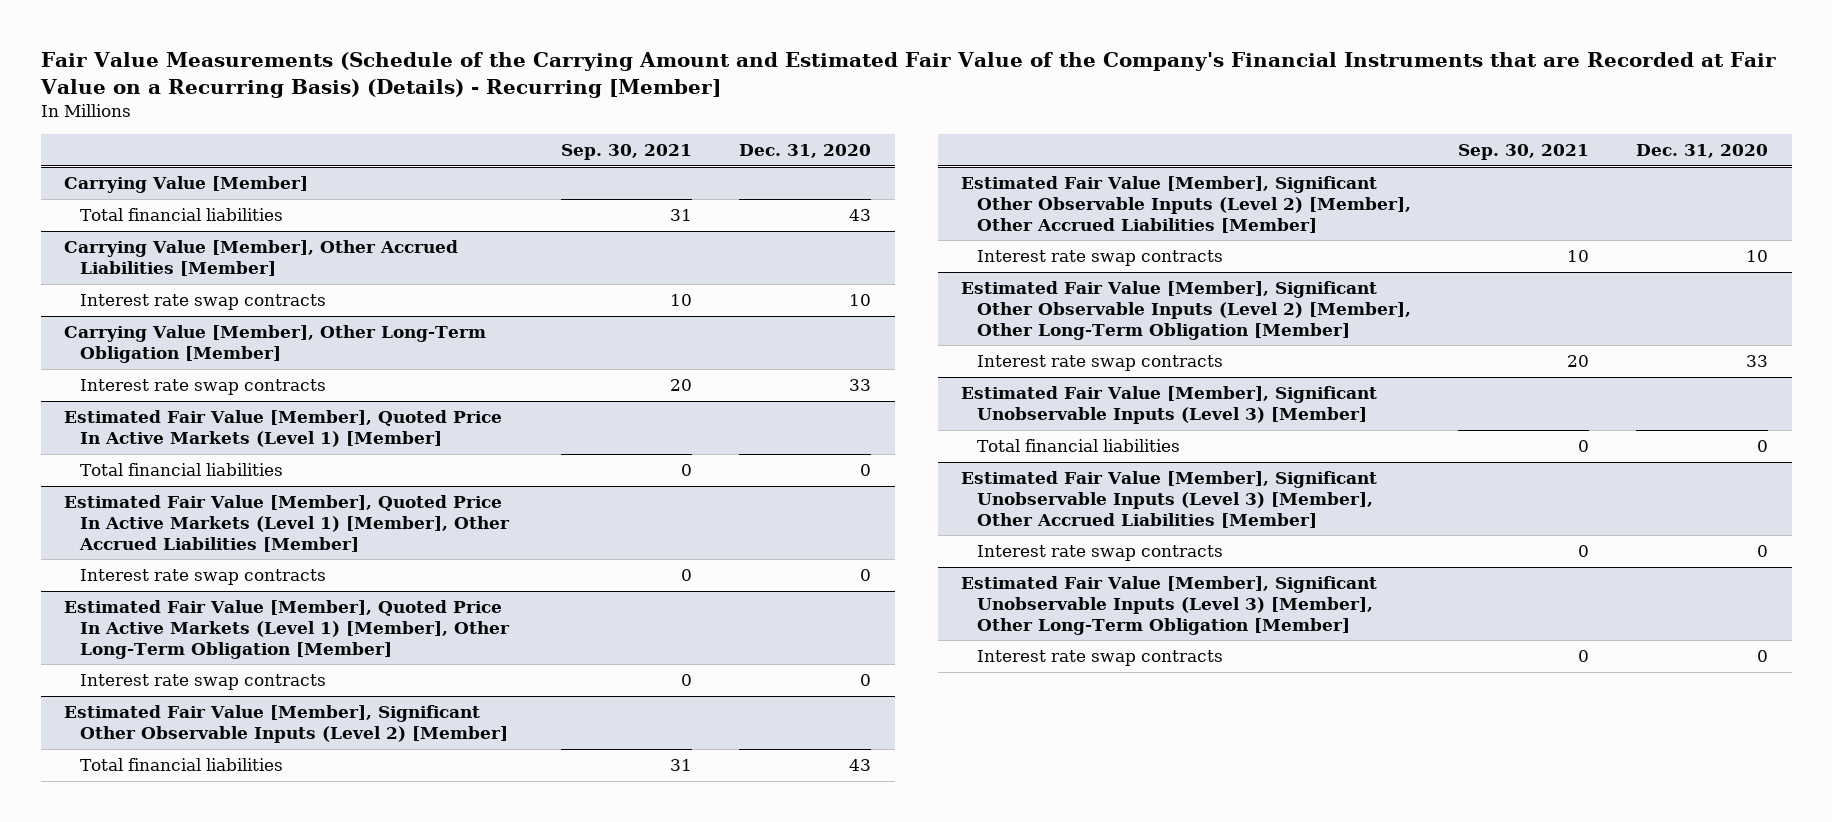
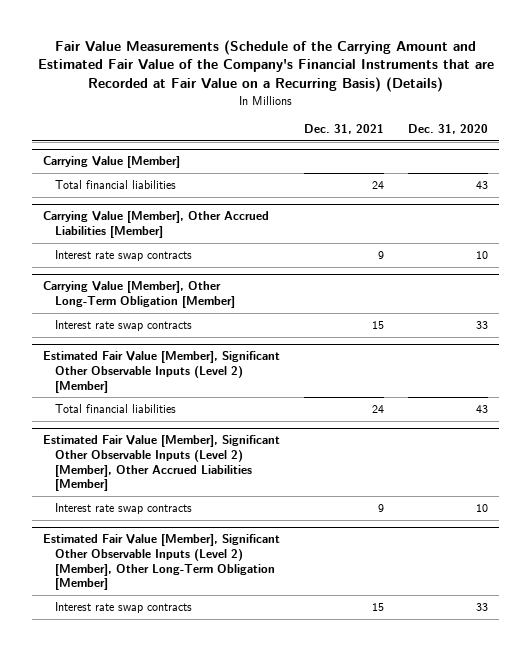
[39,52,1776,98] Fair Value Measurements (Schedule of the Carrying Amount and Estimated Fair Value of the Company's Financial Instruments that are Recorded at Fair Value on a Recurring Basis) (Details) - Recurring [Member] -> [37,39,494,93] Fair Value Measurements (Schedule of the Carrying Amount and Estimated Fair Value of the Company's Financial Instruments that are Recorded at Fair Value on a Recurring Basis) (Details)
[561,144,693,161] Sep. 30, 2021 -> none
none -> [304,124,385,135] Dec. 31, 2021
[64,410,503,447] Estimated Fair Value [Member], Quoted Price In Active Markets (Level 1) [Member] -> none
[80,463,284,477] Total financial liabilities -> none
[64,495,511,552] Estimated Fair Value [Member], Quoted Price In Active Markets (Level 1) [Member], Other Accrued Liabilities [Member] -> none
[80,569,327,586] Interest rate swap contracts -> none
[64,600,511,659] Estimated Fair Value [Member], Quoted Price In Active Markets (Level 1) [Member], Other Long-Term Obligation [Member] -> none
[80,674,327,691] Interest rate swap contracts -> none
[960,386,1377,424] Estimated Fair Value [Member], Significant Unobservable Inputs (Level 3) [Member] -> none
[977,439,1181,453] Total financial liabilities -> none
[960,471,1377,528] Estimated Fair Value [Member], Significant Unobservable Inputs (Level 3) [Member], Other Accrued Liabilities [Member] -> none
[977,545,1224,562] Interest rate swap contracts -> none
[960,576,1377,635] Estimated Fair Value [Member], Significant Unobservable Inputs (Level 3) [Member], Other Long-Term Obligation [Member] -> none
[977,650,1224,667] Interest rate swap contracts -> none

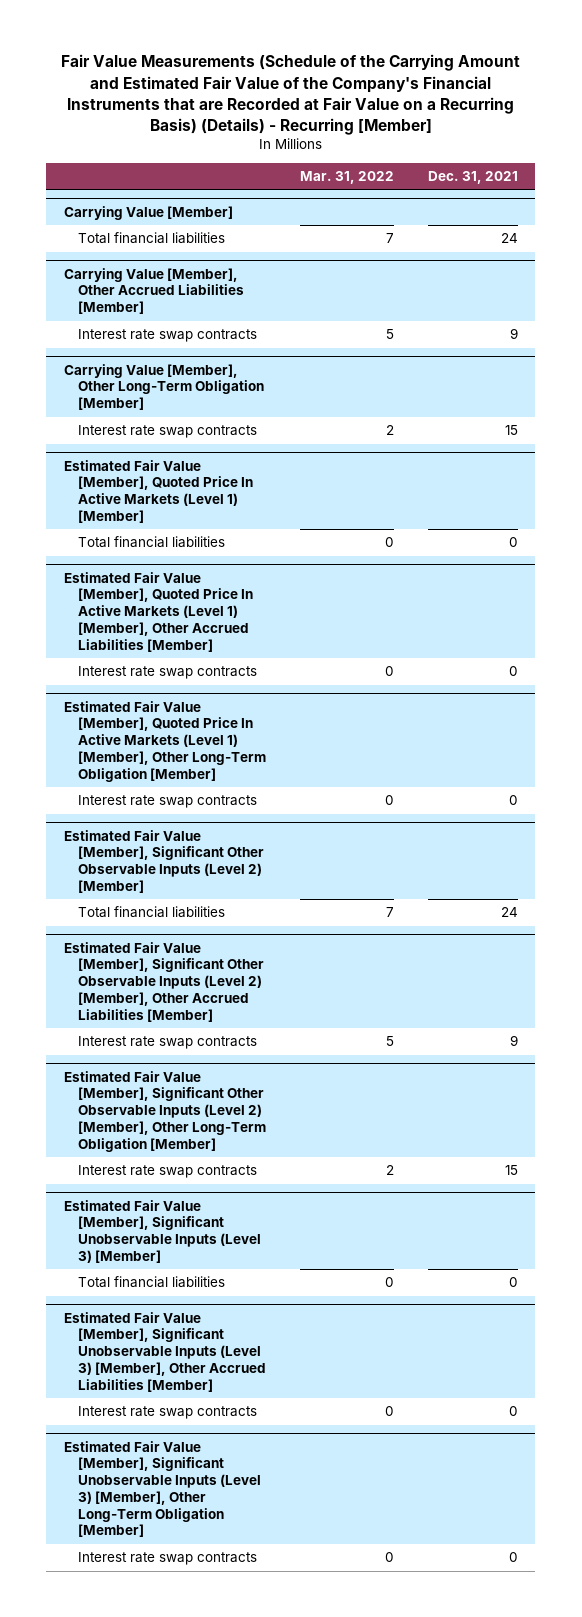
[37,39,494,93] Fair Value Measurements (Schedule of the Carrying Amount and Estimated Fair Value of the Company's Financial Instruments that are Recorded at Fair Value on a Recurring Basis) (Details) -> [60,54,520,135] Fair Value Measurements (Schedule of the Carrying Amount and Estimated Fair Value of the Company's Financial Instruments that are Recorded at Fair Value on a Recurring Basis) (Details) - Recurring [Member]
[407,124,488,135] Dec. 31, 2020 -> none
none -> [300,170,395,184] Mar. 31, 2022
none -> [63,459,253,523] Estimated Fair Value [Member], Quoted Price In Active Markets (Level 1) [Member]
none -> [77,536,225,549] Total financial liabilities
none -> [63,571,253,652] Estimated Fair Value [Member], Quoted Price In Active Markets (Level 1) [Member], Other Accrued Liabilities [Member]
none -> [77,666,257,680] Interest rate swap contracts
none -> [63,700,266,782] Estimated Fair Value [Member], Quoted Price In Active Markets (Level 1) [Member], Other Long-Term Obligation [Member]
none -> [77,795,257,809] Interest rate swap contracts
none -> [63,1199,261,1263] Estimated Fair Value [Member], Significant Unobservable Inputs (Level 3) [Member]
none -> [77,1276,225,1289] Total financial liabilities
none -> [63,1311,266,1392] Estimated Fair Value [Member], Significant Unobservable Inputs (Level 3) [Member], Other Accrued Liabilities [Member]
none -> [77,1406,257,1420] Interest rate swap contracts
none -> [63,1440,261,1538] Estimated Fair Value [Member], Significant Unobservable Inputs (Level 3) [Member], Other Long-Term Obligation [Member]
none -> [77,1552,257,1566] Interest rate swap contracts

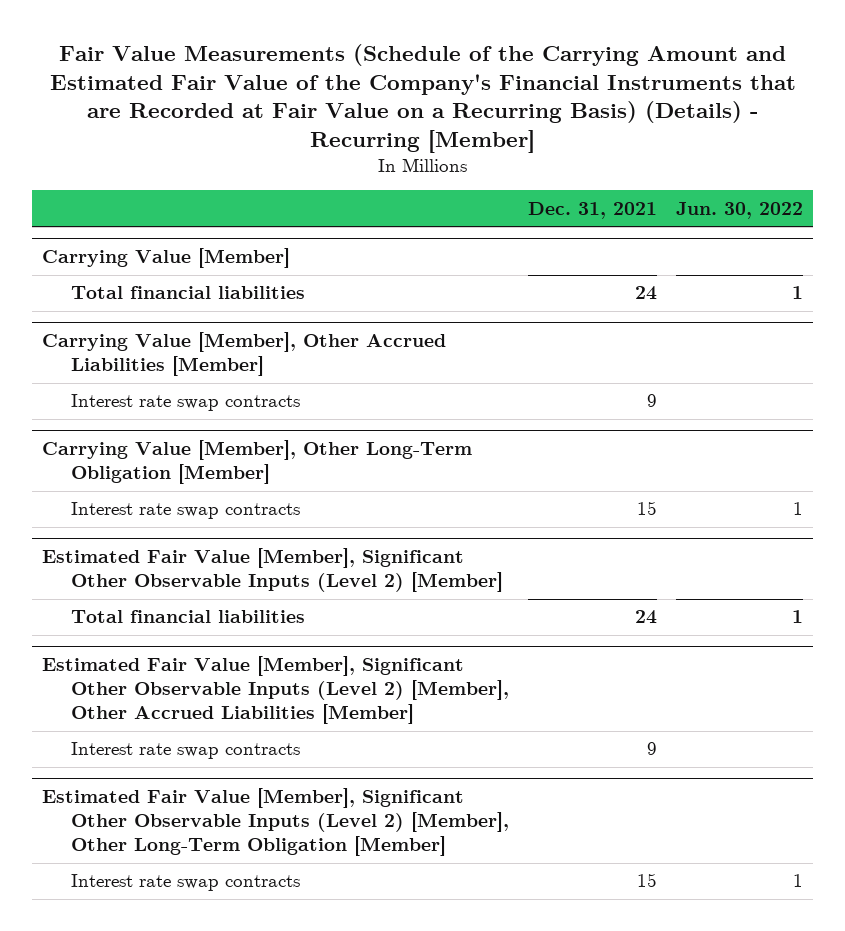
[300,170,395,184] Mar. 31, 2022 -> none
none -> [676,201,804,219] Jun. 30, 2022
[63,459,253,523] Estimated Fair Value [Member], Quoted Price In Active Markets (Level 1) [Member] -> none
[77,536,225,549] Total financial liabilities -> none
[63,571,253,652] Estimated Fair Value [Member], Quoted Price In Active Markets (Level 1) [Member], Other Accrued Liabilities [Member] -> none
[77,666,257,680] Interest rate swap contracts -> none
[63,700,266,782] Estimated Fair Value [Member], Quoted Price In Active Markets (Level 1) [Member], Other Long-Term Obligation [Member] -> none
[77,795,257,809] Interest rate swap contracts -> none
[63,1199,261,1263] Estimated Fair Value [Member], Significant Unobservable Inputs (Level 3) [Member] -> none
[77,1276,225,1289] Total financial liabilities -> none
[63,1311,266,1392] Estimated Fair Value [Member], Significant Unobservable Inputs (Level 3) [Member], Other Accrued Liabilities [Member] -> none
[77,1406,257,1420] Interest rate swap contracts -> none
[63,1440,261,1538] Estimated Fair Value [Member], Significant Unobservable Inputs (Level 3) [Member], Other Long-Term Obligation [Member] -> none
[77,1552,257,1566] Interest rate swap contracts -> none

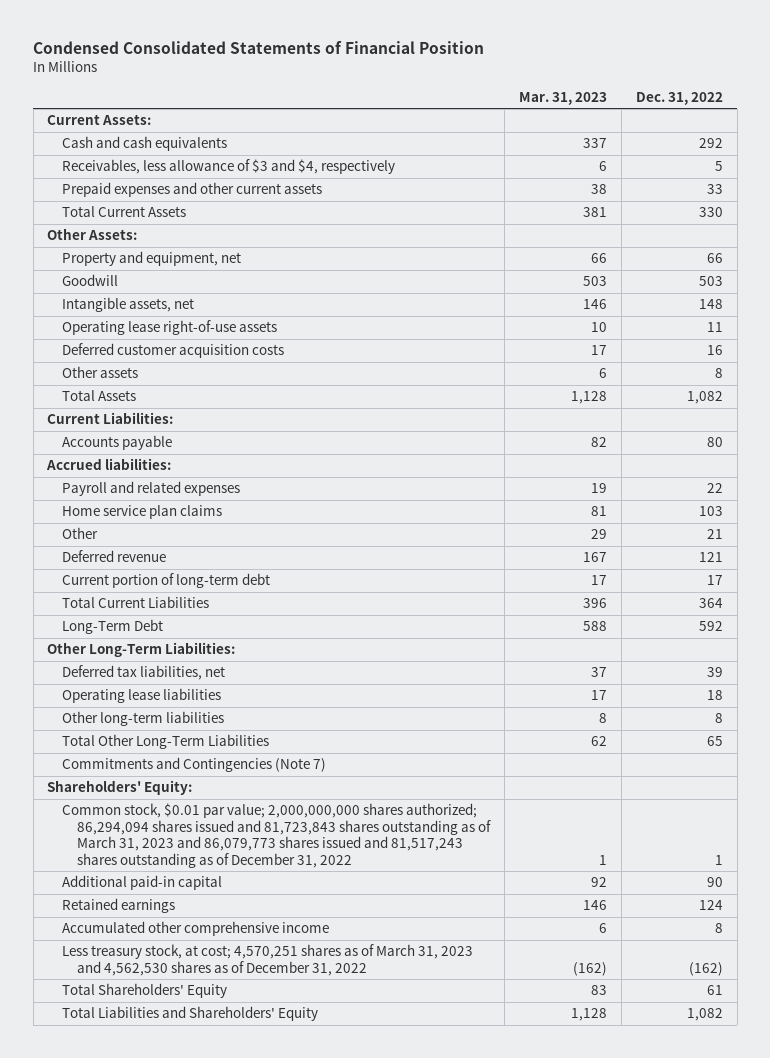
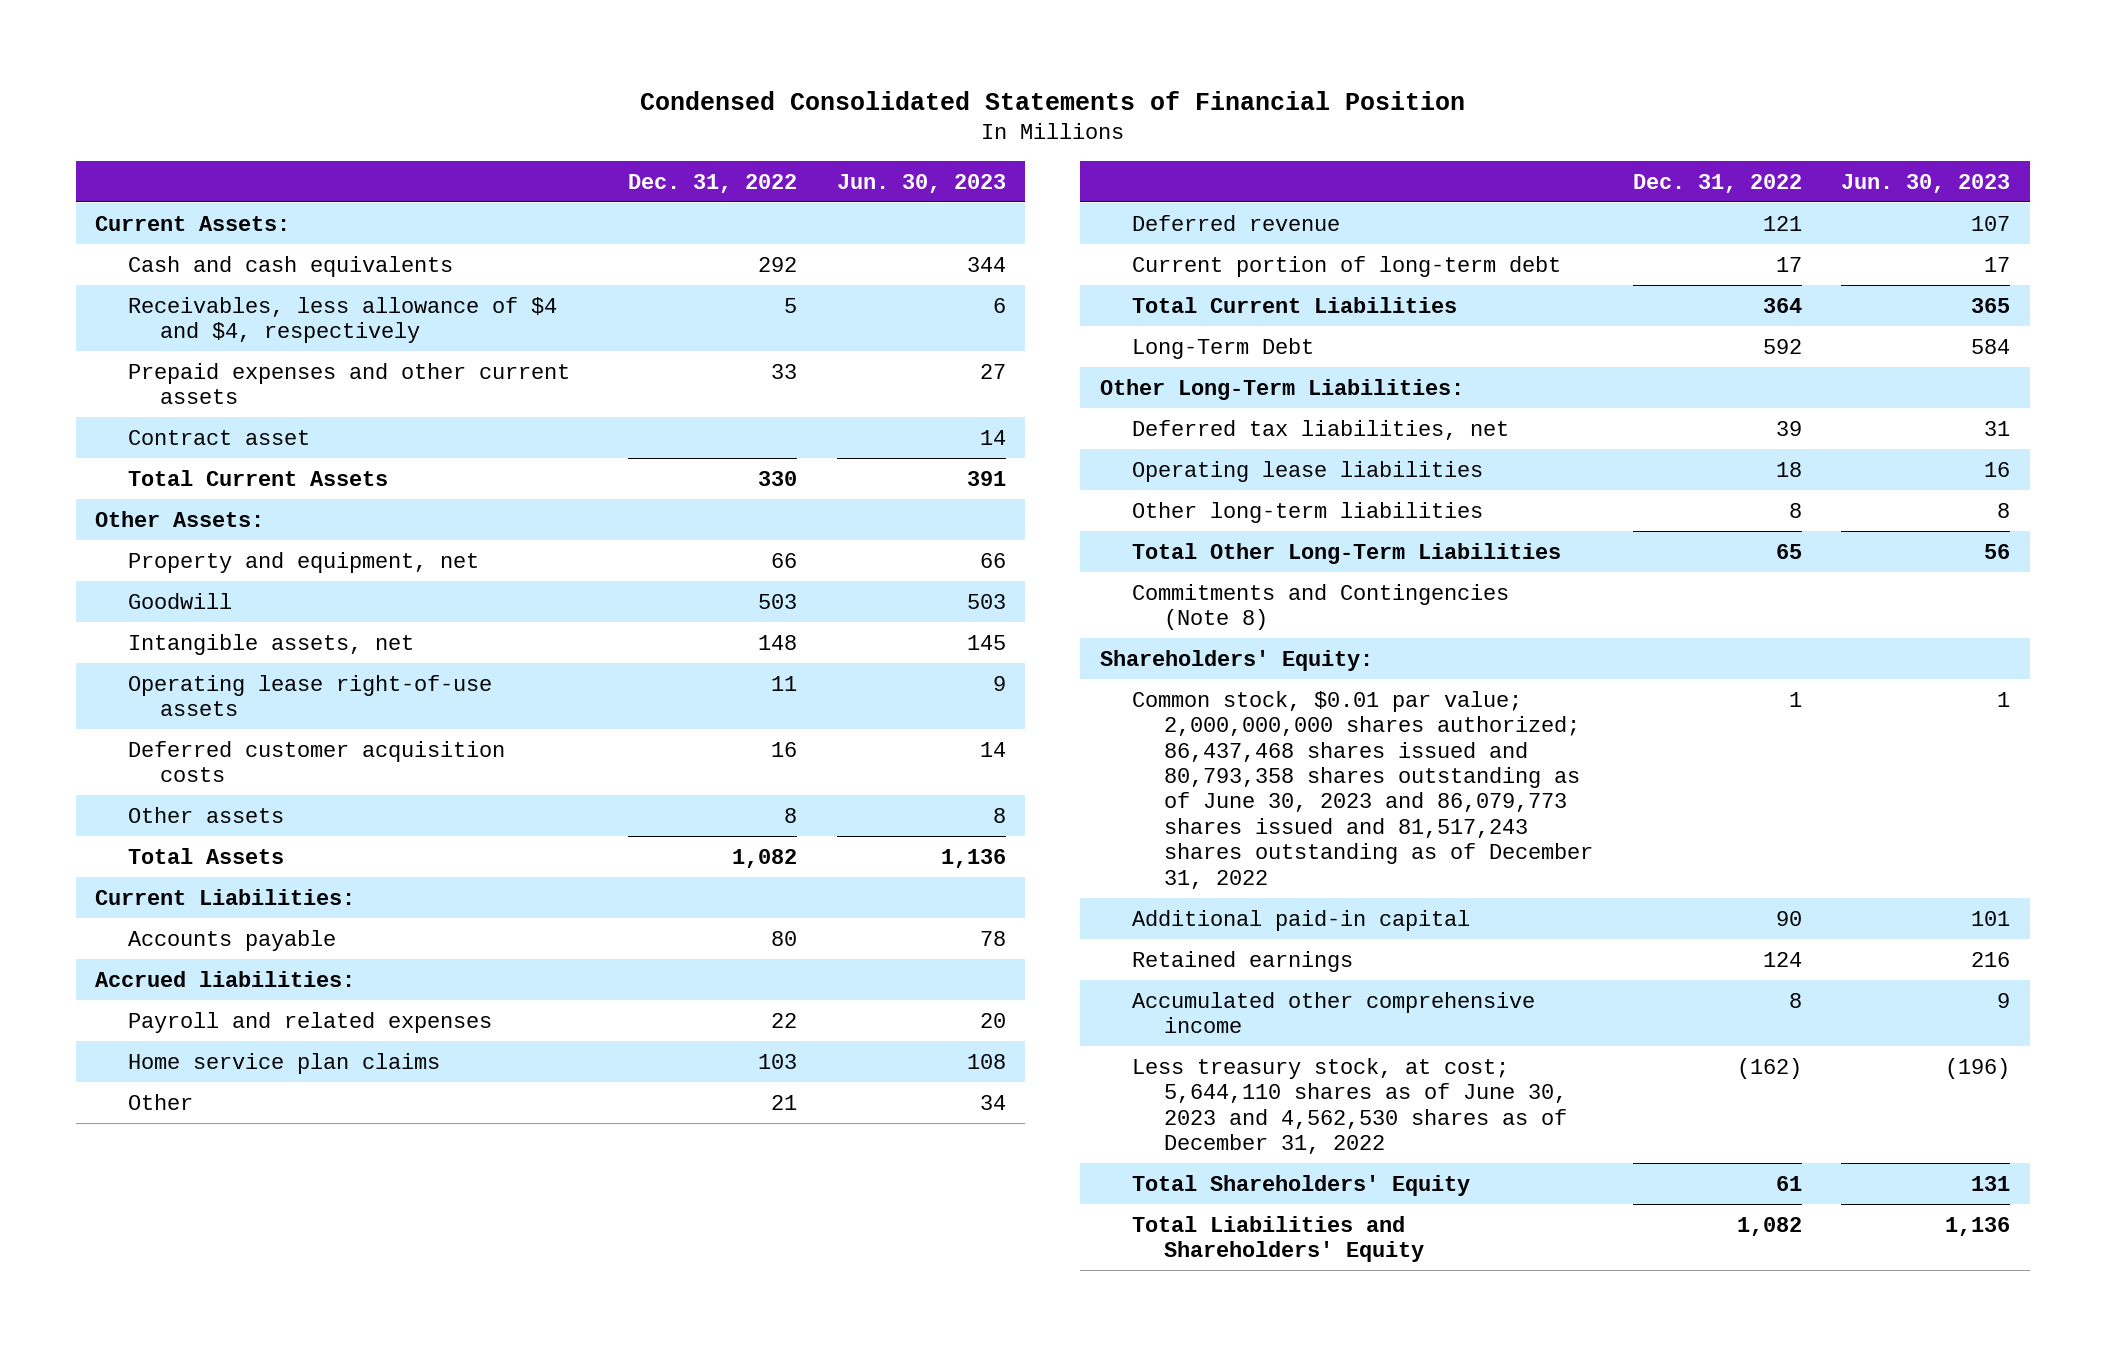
[519,91,608,105] Mar. 31, 2023 -> none
none -> [836,173,1006,193] Jun. 30, 2023
[62,159,396,175] Receivables, less allowance of $3 and $4, respectively -> [127,296,557,344] Receivables, less allowance of $4 and $4, respectively
none -> [127,429,310,445] Contract asset
[62,757,327,773] Commitments and Contingencies (Note 7) -> [1132,583,1510,631] Commitments and Contingencies (Note 8)
[62,803,492,869] Common stock, $0.01 par value; 2,000,000,000 shares authorized; 86,294,094 shares issued and 81,723,843 shares outstanding as of March 31, 2023 and 86,079,773 shares issued and 81,517,243 shares outstanding as of December 31, 2022 -> [1132,690,1594,889] Common stock, $0.01 par value; 2,000,000,000 shares authorized; 86,437,468 shares issued and 80,793,358 shares outstanding as of June 30, 2023 and 86,079,773 shares issued and 81,517,243 shares outstanding as of December 31, 2022
[62,944,474,976] Less treasury stock, at cost; 4,570,251 shares as of March 31, 2023 and 4,562,530 shares as of December 31, 2022 -> [1132,1057,1568,1155] Less treasury stock, at cost; 5,644,110 shares as of June 30, 2023 and 4,562,530 shares as of December 31, 2022

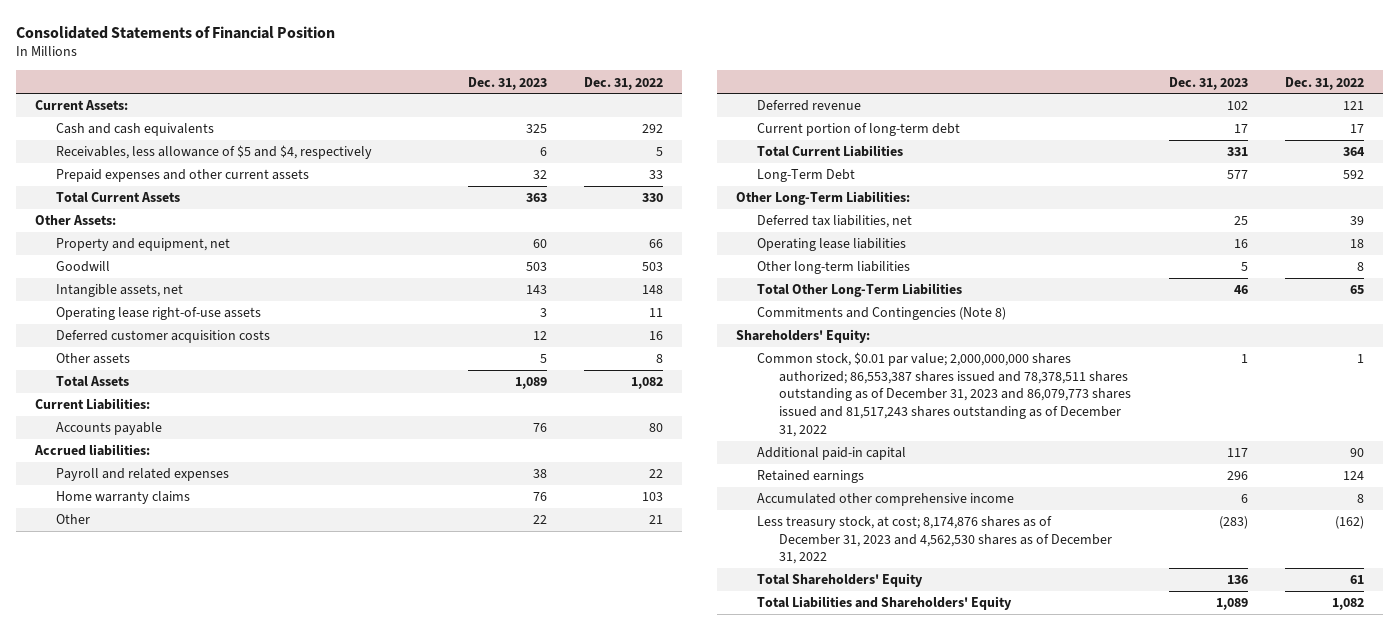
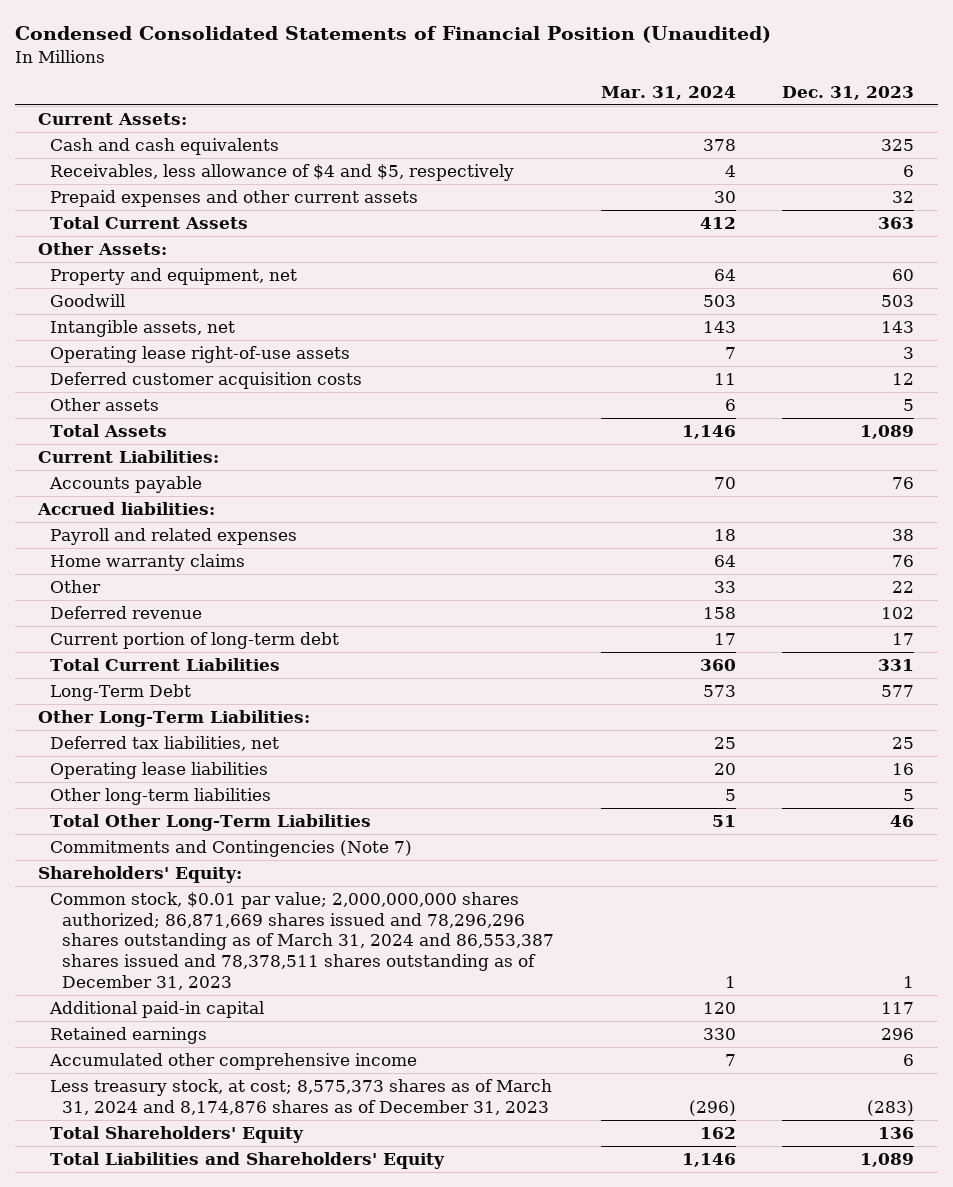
[15,25,335,39] Consolidated Statements of Financial Position -> [15,26,772,44] Condensed Consolidated Statements of Financial Position (Unaudited)
[584,76,664,90] Dec. 31, 2022 -> none
none -> [600,85,736,100] Mar. 31, 2024
[56,145,373,160] Receivables, less allowance of $5 and $4, respectively -> [50,163,515,181] Receivables, less allowance of $4 and $5, respectively
[757,307,1007,321] Commitments and Contingencies (Note 8) -> [50,839,413,857] Commitments and Contingencies (Note 7)
[757,352,1132,437] Common stock, $0.01 par value; 2,000,000,000 shares authorized; 86,553,387 shares issued and 78,378,511 shares outstanding as of December 31, 2023 and 86,079,773 shares issued and 81,517,243 shares outstanding as of December 31, 2022 -> [50,891,554,990] Common stock, $0.01 par value; 2,000,000,000 shares authorized; 86,871,669 shares issued and 78,296,296 shares outstanding as of March 31, 2024 and 86,553,387 shares issued and 78,378,511 shares outstanding as of December 31, 2023
[757,516,1113,565] Less treasury stock, at cost; 8,174,876 shares as of December 31, 2023 and 4,562,530 shares as of December 31, 2022 -> [50,1078,553,1115] Less treasury stock, at cost; 8,575,373 shares as of March 31, 2024 and 8,174,876 shares as of December 31, 2023

